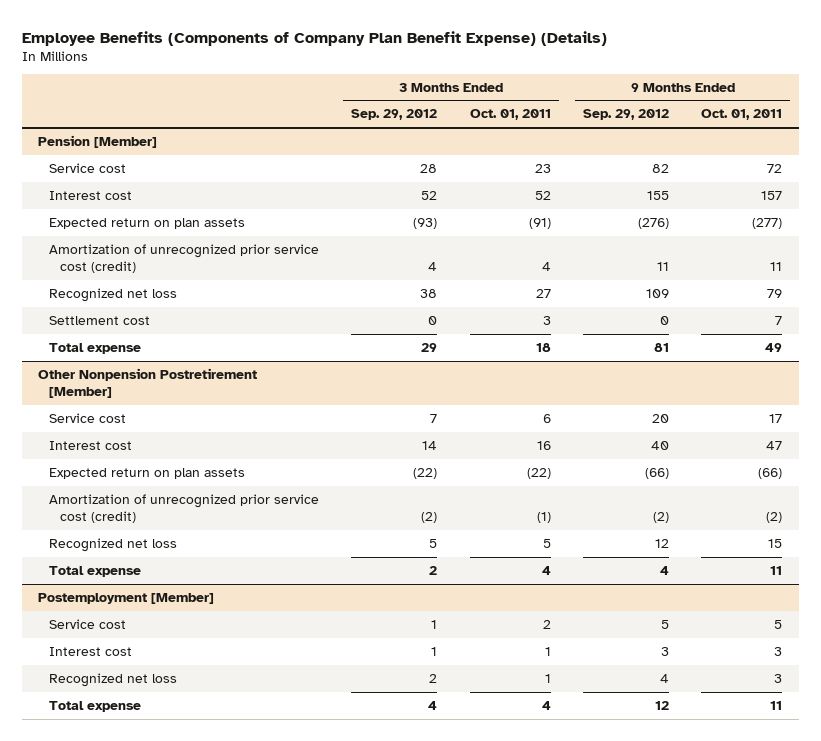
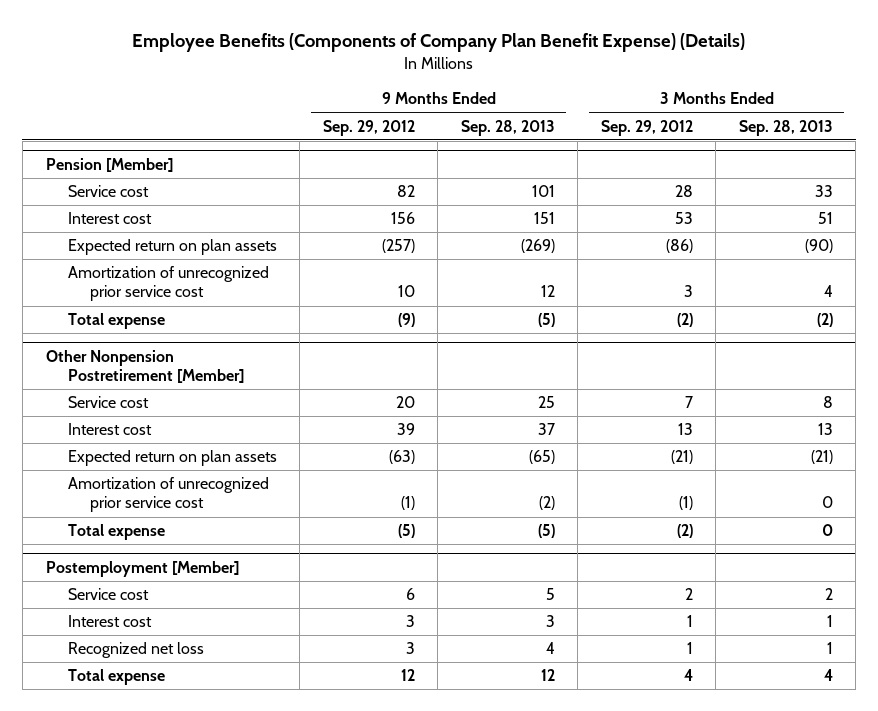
[469,109,551,121] Oct. 01, 2011 -> none
[701,109,783,121] Oct. 01, 2011 -> none
none -> [460,119,555,136] Sep. 28, 2013
none -> [738,119,833,136] Sep. 28, 2013
[48,287,177,302] Recognized net loss -> none
[48,315,150,325] Settlement cost -> none
[421,190,438,200] 52 -> [674,212,693,225] 53
[647,190,670,200] 155 -> [390,212,415,225] 156
[413,217,438,229] (93) -> [665,239,693,254] (86)
[638,217,670,229] (276) -> [381,239,415,254] (257)
[48,243,319,273] Amortization of unrecognized prior service cost (credit) -> [67,266,269,302] Amortization of unrecognized prior service cost
[428,261,438,271] 4 -> [683,285,693,298] 3
[657,261,670,271] 11 -> [397,285,415,298] 10
[421,342,438,352] 29 -> [676,313,693,328] (2)
[654,342,670,352] 81 -> [397,313,415,328] (9)
[48,537,177,552] Recognized net loss -> none
[422,440,438,450] 14 -> [677,423,693,436] 13
[651,440,670,450] 40 -> [396,423,415,436] 39
[413,467,438,479] (22) -> [670,450,693,465] (21)
[645,467,670,479] (66) -> [388,450,415,465] (63)
[48,493,319,523] Amortization of unrecognized prior service cost (credit) -> [67,477,269,513] Amortization of unrecognized prior service cost
[421,511,438,523] (2) -> [678,496,693,511] (1)
[653,511,670,523] (2) -> [400,496,415,511] (1)
[429,565,438,575] 2 -> [676,524,693,539] (2)
[660,565,670,575] 4 -> [397,524,415,539] (5)
[431,619,438,629] 1 -> [684,588,693,601] 2
[661,619,670,629] 5 -> [405,588,415,601] 6
[429,673,438,683] 2 -> [686,642,693,655] 1
[660,673,670,683] 4 -> [405,642,415,655] 3

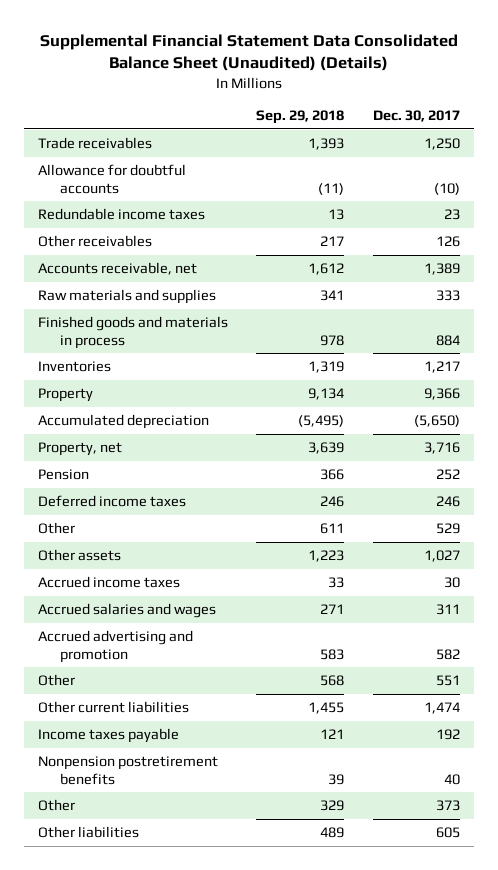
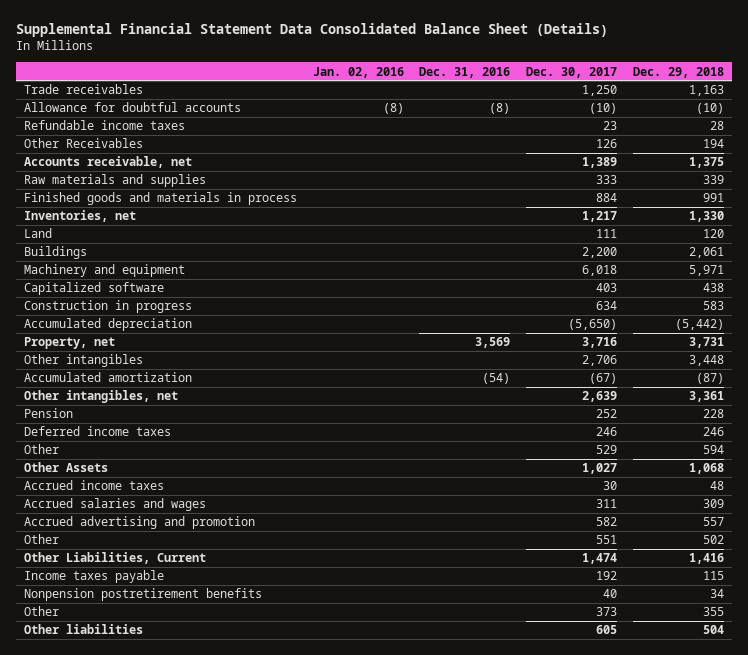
[39,34,458,72] Supplemental Financial Statement Data Consolidated Balance Sheet (Unaudited) (Details) -> [15,23,608,38] Supplemental Financial Statement Data Consolidated Balance Sheet (Details)
[256,110,345,125] Sep. 29, 2018 -> none
none -> [312,66,404,78] Jan. 02, 2016
none -> [419,66,511,78] Dec. 31, 2016
none -> [632,66,724,78] Dec. 29, 2018
[38,207,206,220] Redundable income taxes -> [23,120,185,131] Refundable income taxes
[38,234,153,247] Other receivables -> [23,138,143,149] Other Receivables
[38,387,94,402] Property -> none
[38,360,112,372] Inventories -> [23,210,136,223] Inventories, net
none -> [23,228,52,239] Land
none -> [23,246,87,260] Buildings
none -> [23,264,185,278] Machinery and equipment
none -> [23,282,164,296] Capitalized software
none -> [23,300,192,314] Construction in progress
none -> [23,354,143,368] Other intangibles
none -> [23,372,192,383] Accumulated amortization
none -> [23,390,178,404] Other intangibles, net
[38,548,122,561] Other assets -> [23,462,108,473] Other Assets
[38,700,190,713] Other current liabilities -> [23,552,206,565] Other Liabilities, Current

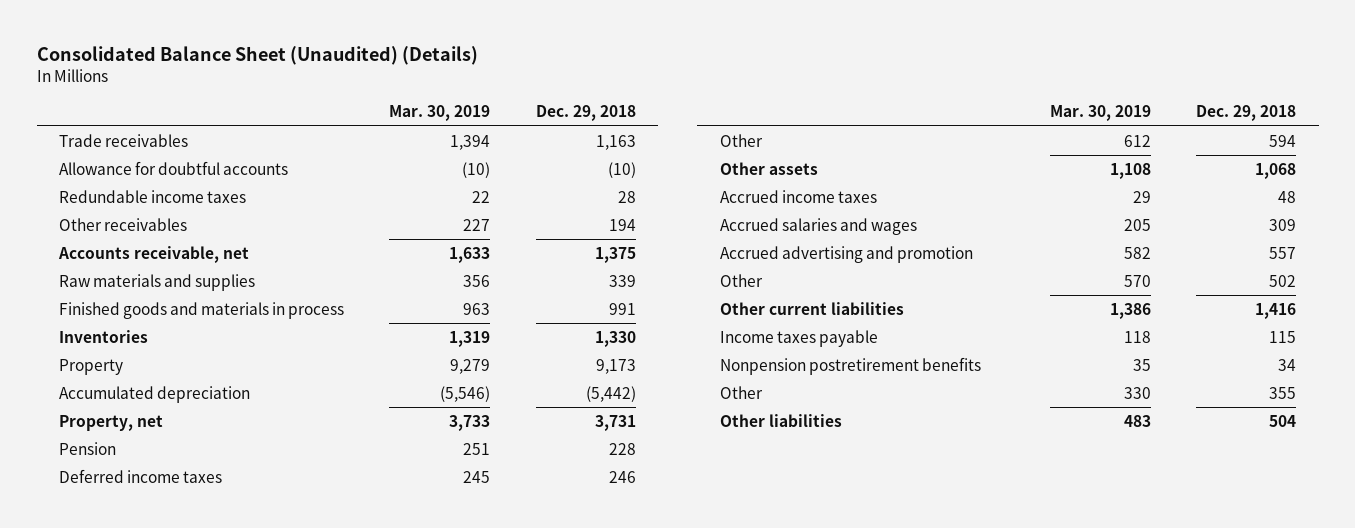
[15,23,608,38] Supplemental Financial Statement Data Consolidated Balance Sheet (Details) -> [36,45,478,65] Consolidated Balance Sheet (Unaudited) (Details)
[312,66,404,78] Jan. 02, 2016 -> none
[419,66,511,78] Dec. 31, 2016 -> none
[526,66,618,78] Dec. 30, 2017 -> none
none -> [389,105,491,122] Mar. 30, 2019
[23,120,185,131] Refundable income taxes -> [59,189,247,203] Redundable income taxes
[23,138,143,149] Other Receivables -> [59,217,188,231] Other receivables
[23,228,52,239] Land -> none
[23,246,87,260] Buildings -> none
[23,264,185,278] Machinery and equipment -> none
[23,282,164,296] Capitalized software -> none
[23,300,192,314] Construction in progress -> none
[23,210,136,223] Inventories, net -> [59,329,149,343] Inventories
none -> [59,358,124,375] Property
[23,354,143,368] Other intangibles -> none
[23,372,192,383] Accumulated amortization -> none
[23,390,178,404] Other intangibles, net -> none
[23,462,108,473] Other Assets -> [719,161,818,175] Other assets
[23,552,206,565] Other Liabilities, Current -> [719,301,904,315] Other current liabilities

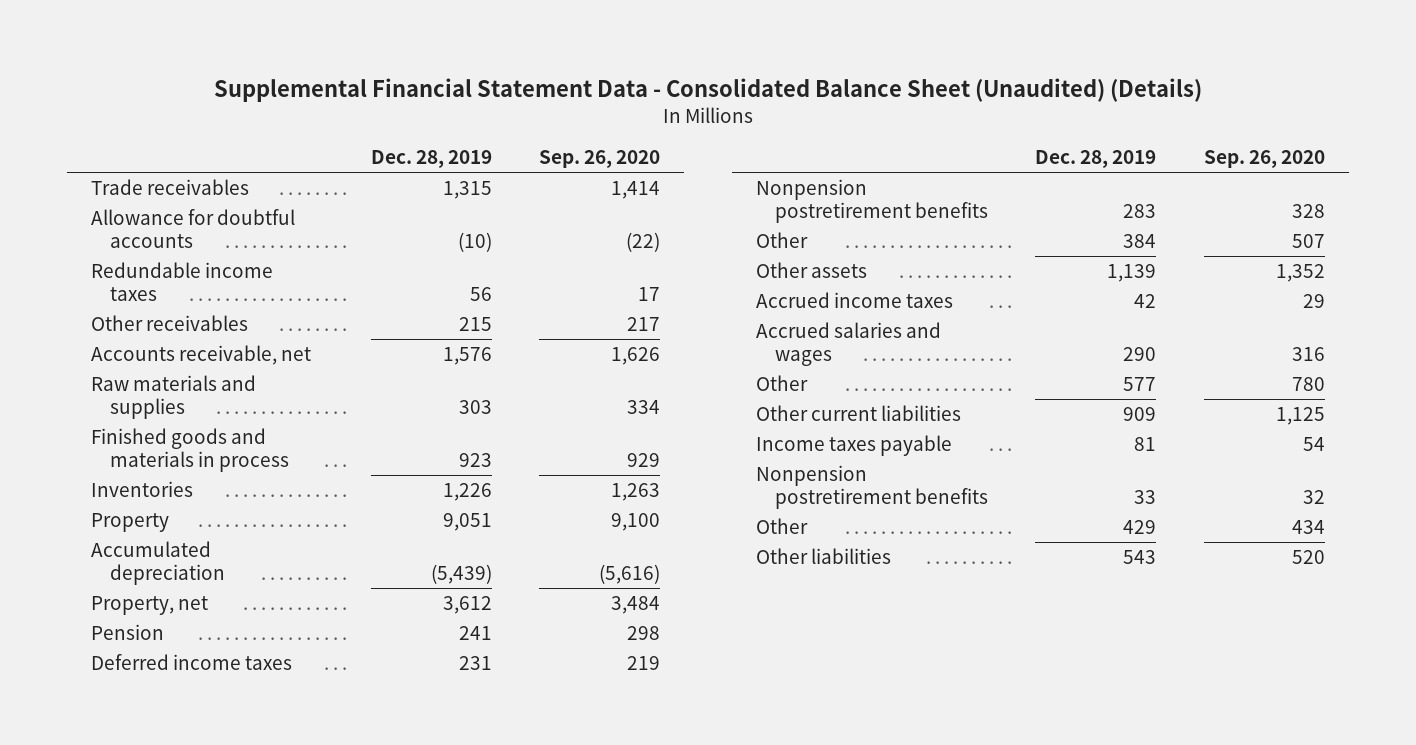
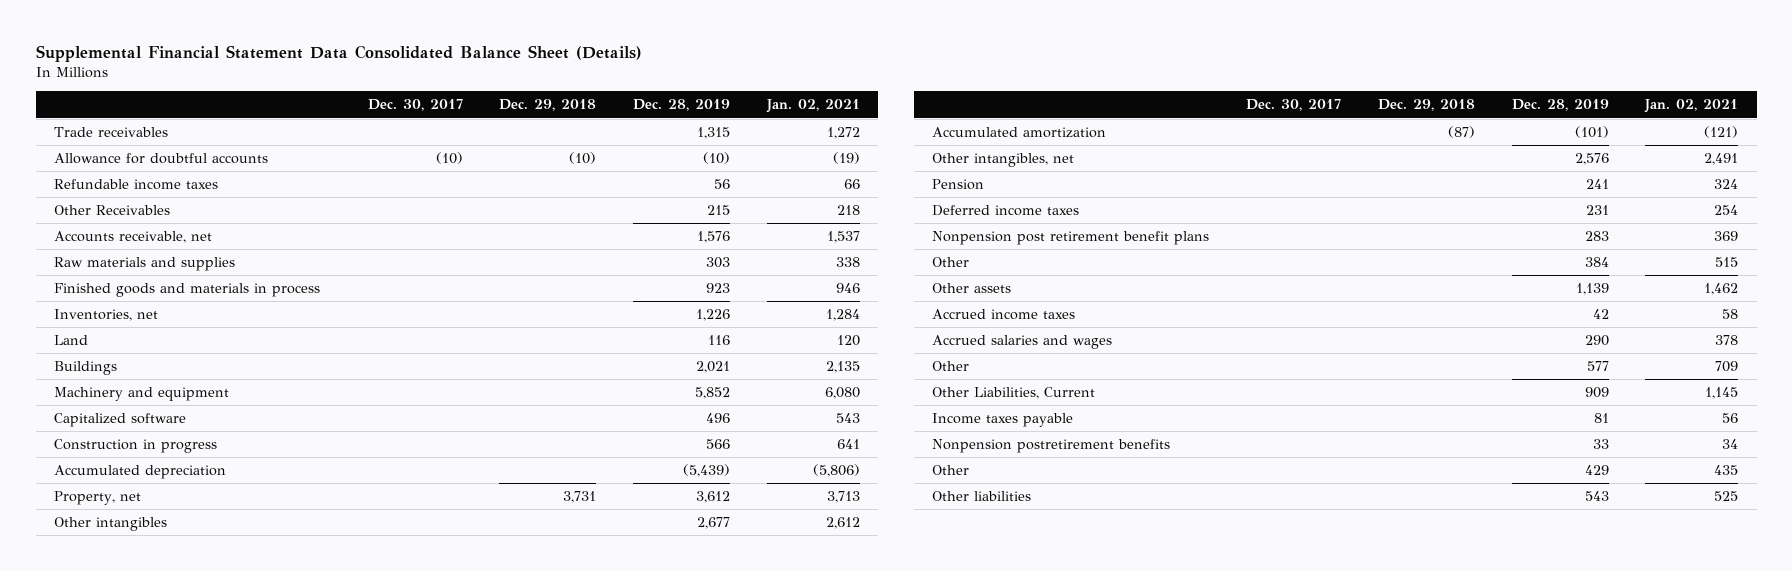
[214,77,1203,102] Supplemental Financial Statement Data - Consolidated Balance Sheet (Unaudited) (Details) -> [35,44,642,62] Supplemental Financial Statement Data Consolidated Balance Sheet (Details)
[539,150,661,169] Sep. 26, 2020 -> none
none -> [367,99,463,112] Dec. 30, 2017
none -> [499,99,597,112] Dec. 29, 2018
none -> [765,99,860,114] Jan. 02, 2021
[90,262,273,302] Redundable income taxes -> [53,179,218,191] Refundable income taxes
[90,315,248,332] Other receivables -> [53,205,170,216] Other Receivables
[90,513,169,533] Property -> none
[90,481,193,498] Inventories -> [53,309,158,322] Inventories, net
none -> [53,335,88,346] Land
none -> [53,361,117,376] Buildings
none -> [53,387,229,402] Machinery and equipment
none -> [53,413,186,428] Capitalized software
none -> [53,439,217,454] Construction in progress
none -> [53,517,167,532] Other intangibles
none -> [932,127,1107,139] Accumulated amortization
none -> [932,153,1075,168] Other intangibles, net
[755,179,988,224] Nonpension postretirement benefits -> [932,231,1210,246] Nonpension post retirement benefit plans
[755,405,961,422] Other current liabilities -> [932,387,1096,400] Other Liabilities, Current

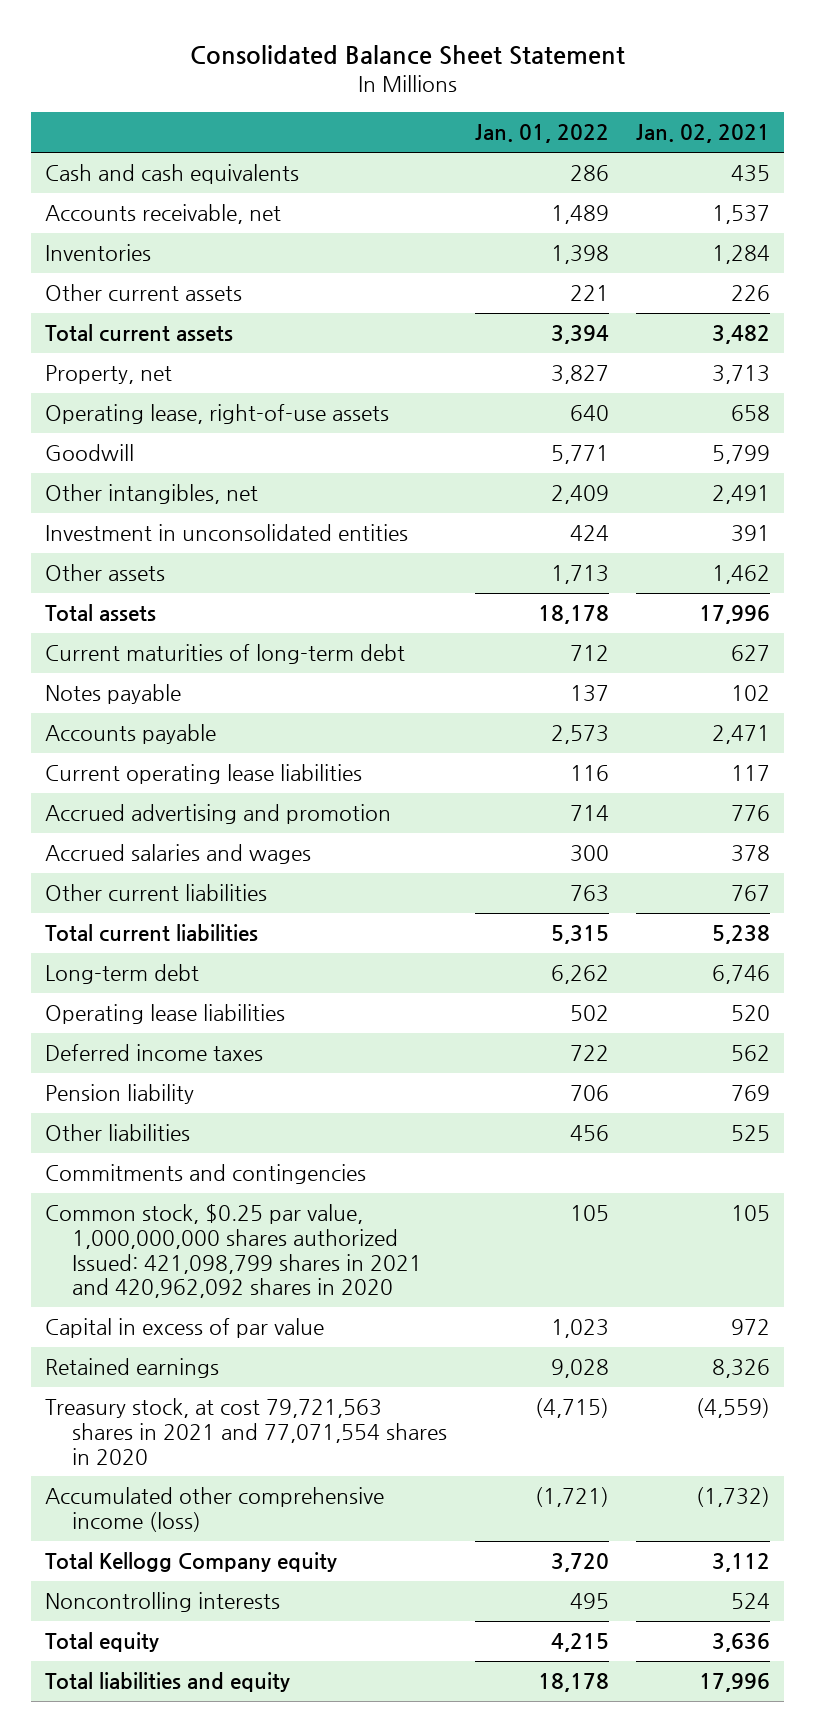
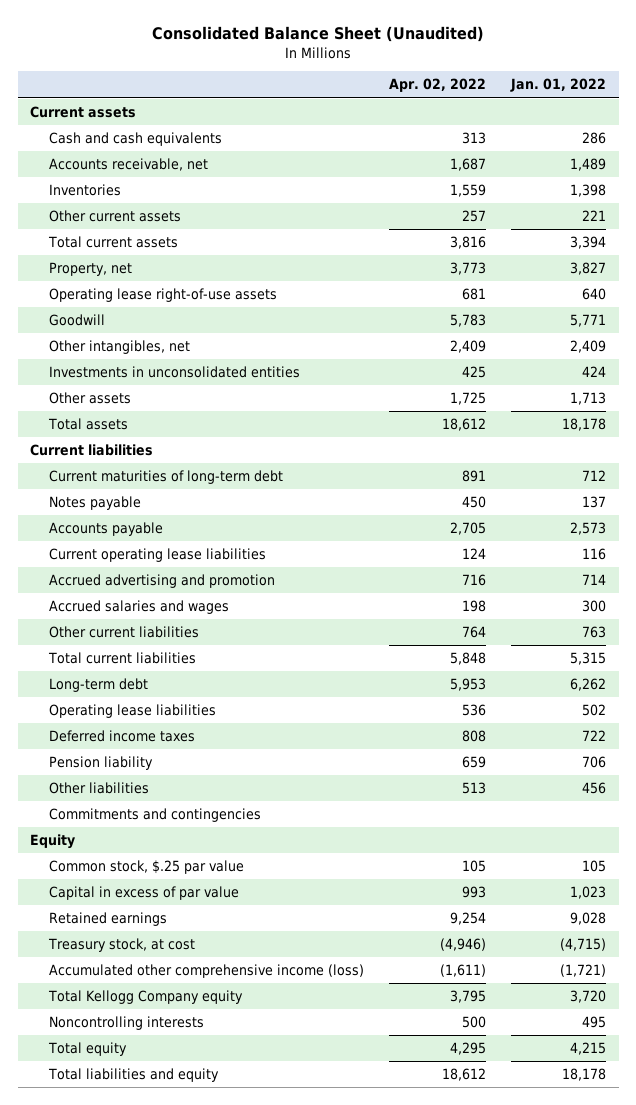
[189,45,625,66] Consolidated Balance Sheet Statement -> [152,25,485,42] Consolidated Balance Sheet (Unaudited)
[636,124,771,144] Jan. 02, 2021 -> none
none -> [389,78,487,93] Apr. 02, 2022
none -> [30,106,137,119] Current assets
[44,404,389,425] Operating lease, right-of-use assets -> [49,288,278,303] Operating lease right-of-use assets
[44,524,408,542] Investment in unconsolidated entities -> [49,366,301,379] Investments in unconsolidated entities
none -> [30,444,154,457] Current liabilities
none -> [30,834,76,850] Equity
[44,1204,423,1299] Common stock, $0.25 par value, 1,000,000,000 shares authorized Issued: 421,098,799 shares in 2021 and 420,962,092 shares in 2020 -> [49,860,245,875] Common stock, $.25 par value
[44,1398,448,1465] Treasury stock, at cost 79,721,563 shares in 2021 and 77,071,554 shares in 2020 -> [48,938,196,953] Treasury stock, at cost

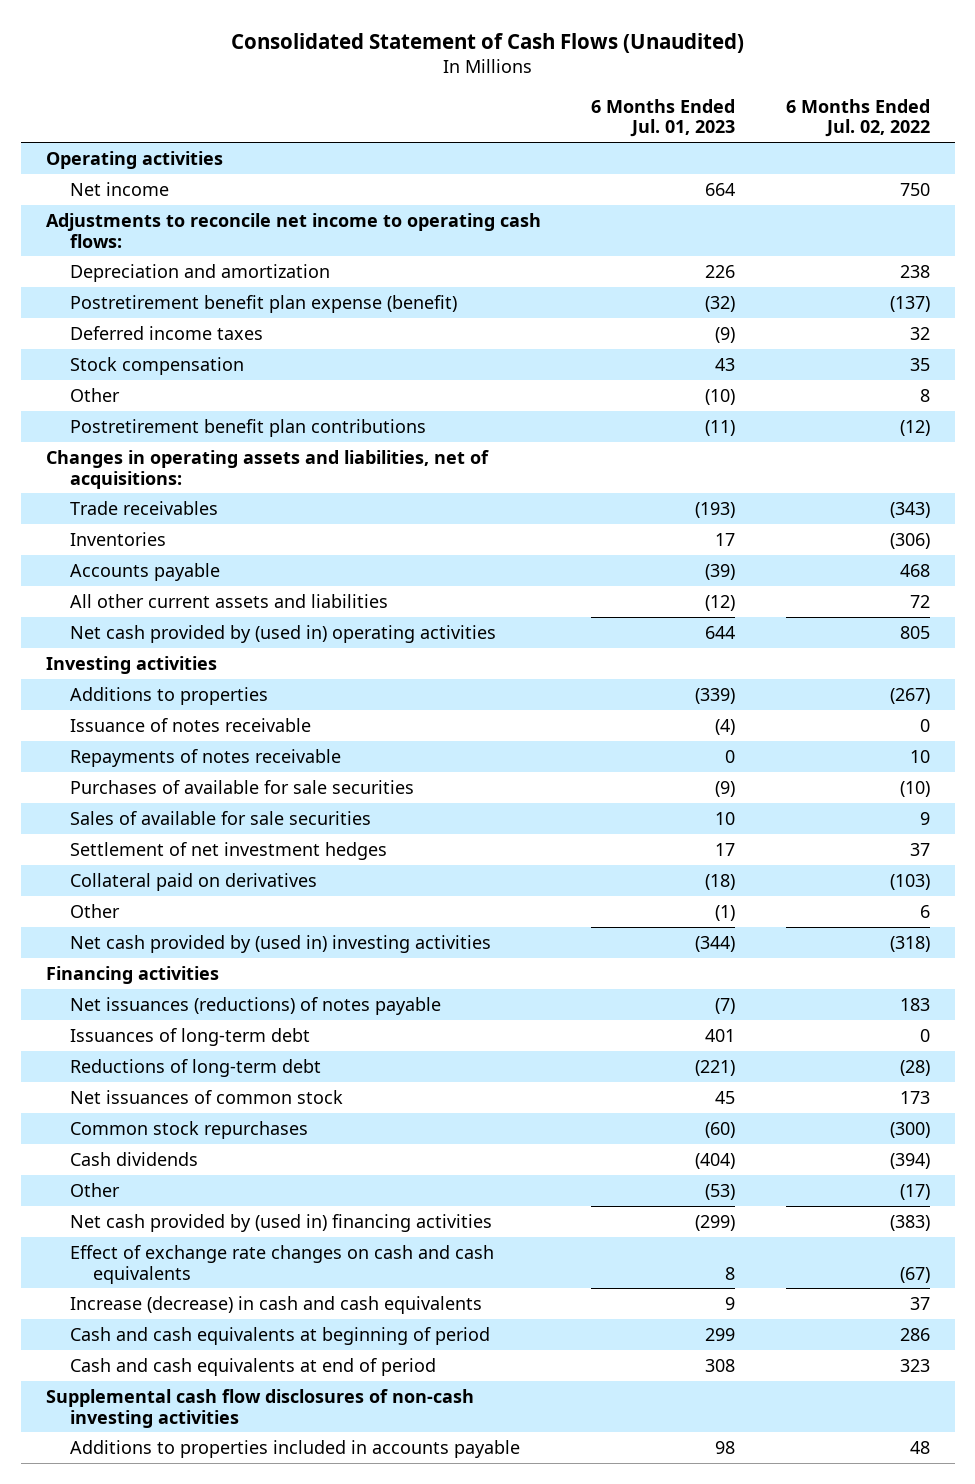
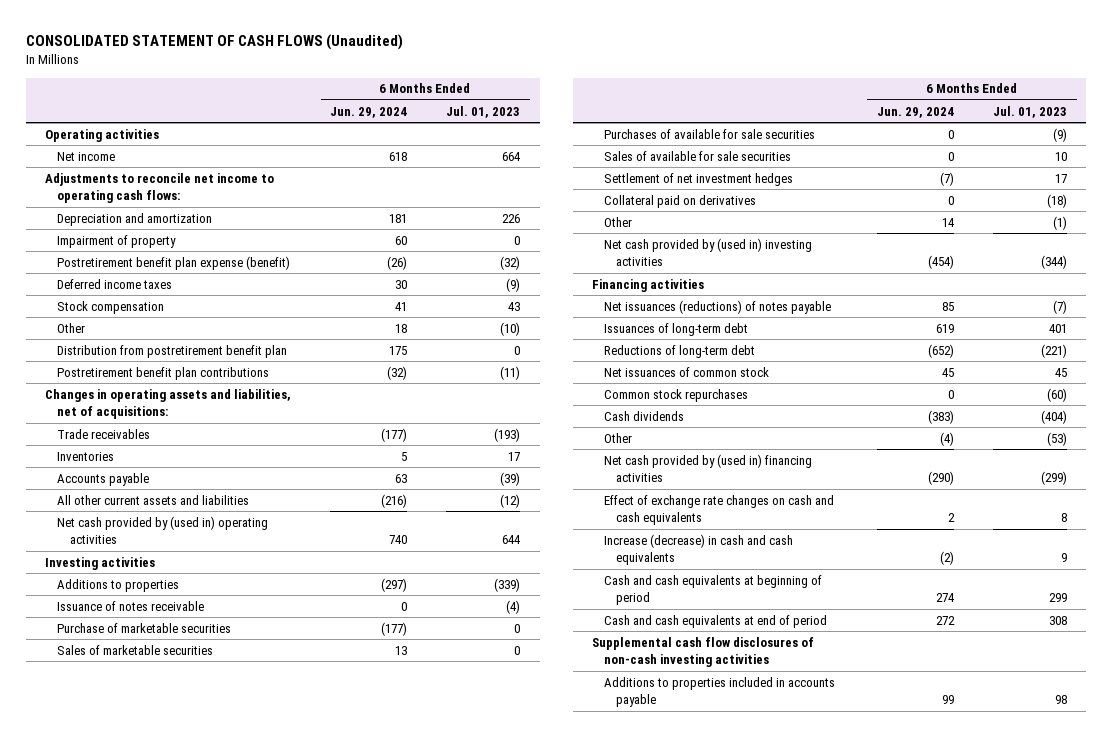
[230,32,744,53] Consolidated Statement of Cash Flows (Unaudited) -> [25,34,403,51] CONSOLIDATED STATEMENT OF CASH FLOWS (Unaudited)
[785,98,930,138] 6 Months Ended Jul. 02, 2022 -> none
none -> [330,106,408,118] Jun. 29, 2024
none -> [57,234,177,248] Impairment of property
none -> [57,344,288,358] Distribution from postretirement benefit plan
[69,748,341,767] Repayments of notes receivable -> none
none -> [57,622,232,633] Purchase of marketable securities
none -> [57,644,214,655] Sales of marketable securities

